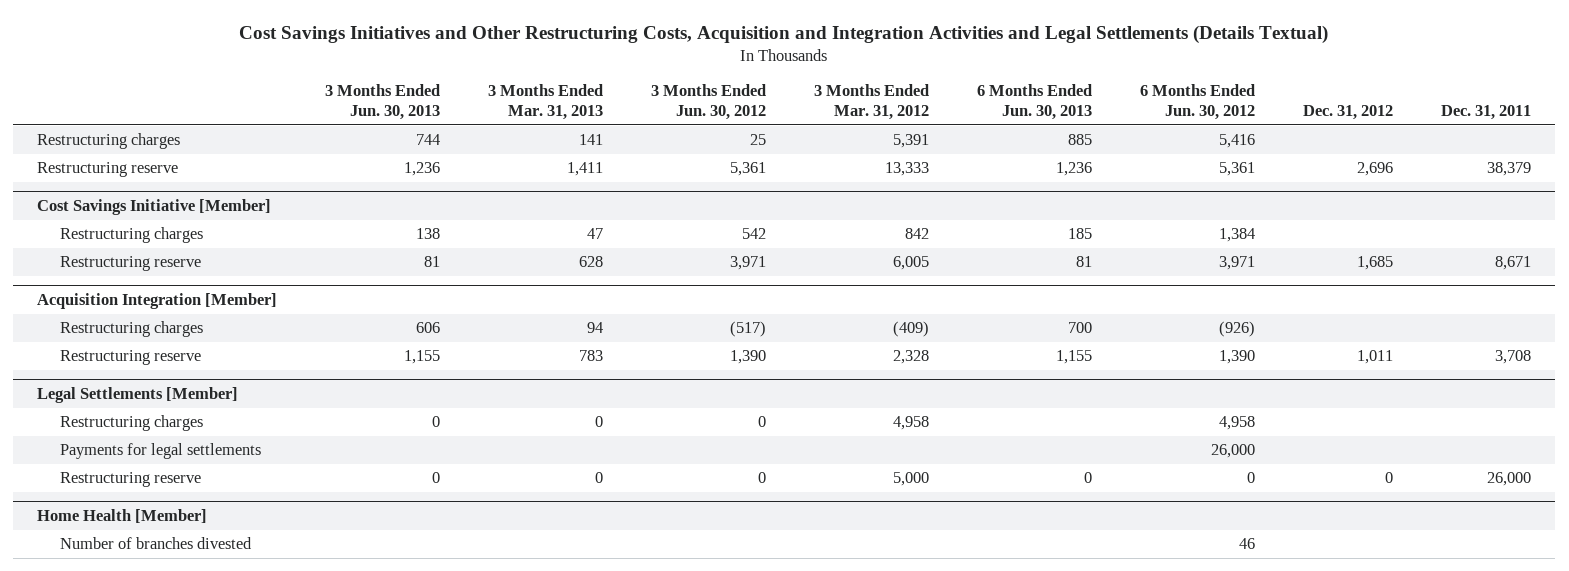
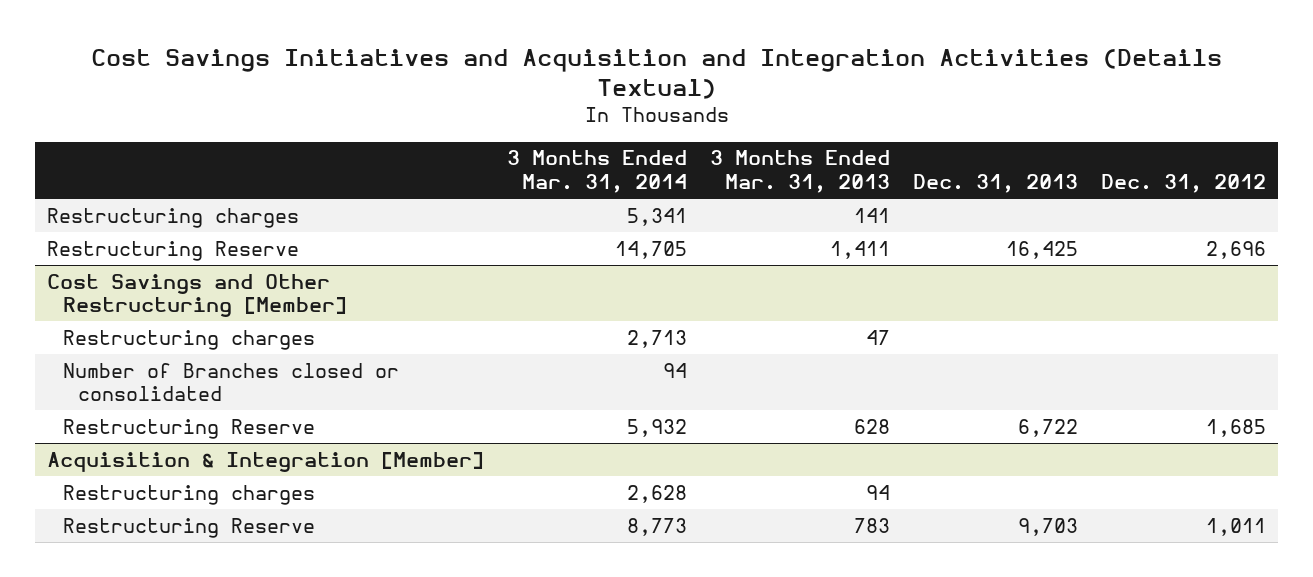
[239,24,1329,44] Cost Savings Initiatives and Other Restructuring Costs, Acquisition and Integration Activities and Legal Settlements (Details Textual) -> [90,48,1222,99] Cost Savings Initiatives and Acquisition and Integration Activities (Details Textual)
[325,84,441,121] 3 Months Ended Jun. 30, 2013 -> none
[651,84,767,121] 3 Months Ended Jun. 30, 2012 -> none
[814,84,930,121] 3 Months Ended Mar. 31, 2012 -> none
[977,84,1093,121] 6 Months Ended Jun. 30, 2013 -> none
[1140,84,1256,121] 6 Months Ended Jun. 30, 2012 -> none
[1441,105,1532,121] Dec. 31, 2011 -> none
none -> [507,150,688,193] 3 Months Ended Mar. 31, 2014
none -> [913,173,1079,193] Dec. 31, 2013
[37,199,272,216] Cost Savings Initiative [Member] -> none
[37,162,179,178] Restructuring reserve -> [46,240,299,261] Restructuring Reserve
none -> [46,273,347,318] Cost Savings and Other Restructuring [Member]
none -> [62,362,399,402] Number of Branches closed or consolidated
[59,256,201,272] Restructuring reserve -> [62,418,315,439] Restructuring Reserve
[37,293,278,310] Acquisition Integration [Member] -> [46,451,484,472] Acquisition & Integration [Member]
[37,387,239,404] Legal Settlements [Member] -> none
[59,415,203,432] Restructuring charges -> none
[59,443,261,460] Payments for legal settlements -> none
[59,472,201,488] Restructuring reserve -> none
[37,509,208,524] Home Health [Member] -> none
[59,537,252,550] Number of branches divested -> none
[59,350,201,366] Restructuring reserve -> [62,517,315,538] Restructuring Reserve

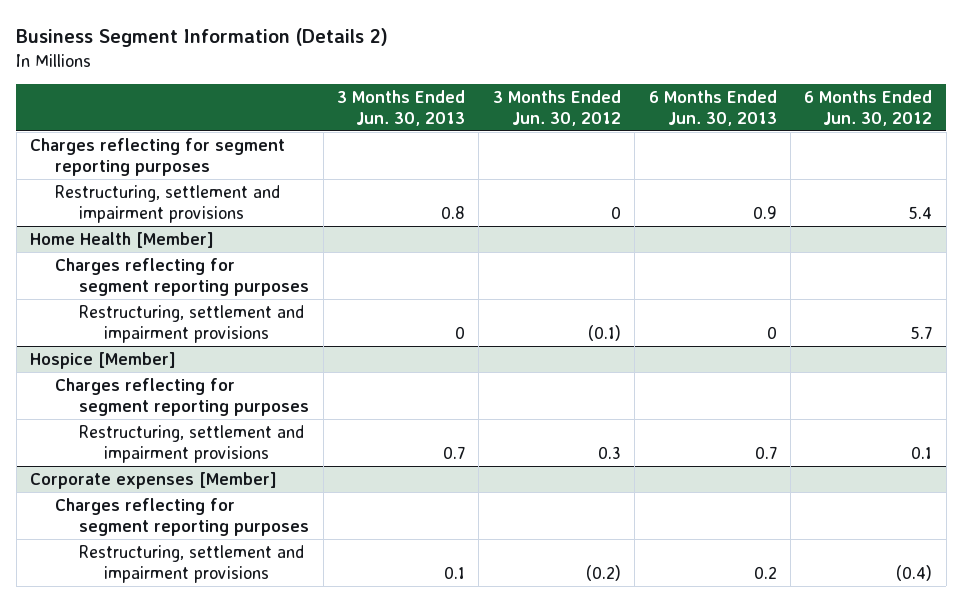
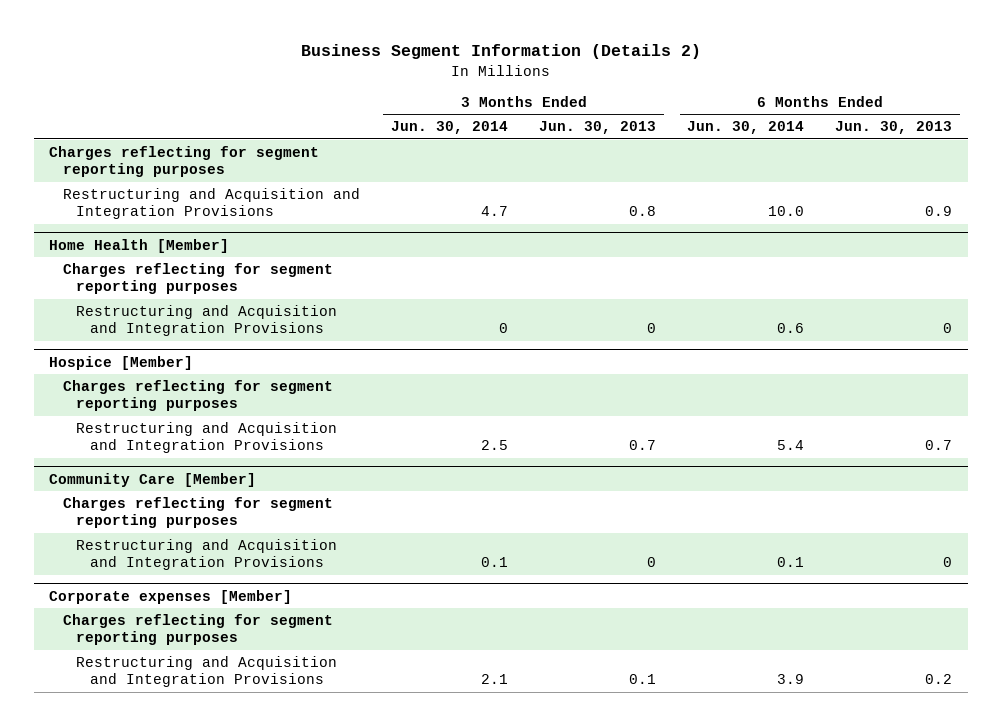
[492,89,621,126] 3 Months Ended Jun. 30, 2012 -> none
[804,89,933,126] 6 Months Ended Jun. 30, 2012 -> none
none -> [391,121,509,135] Jun. 30, 2014
none -> [687,121,805,135] Jun. 30, 2014
[54,184,280,223] Restructuring, settlement and impairment provisions -> [62,187,360,220] Restructuring and Acquisition and Integration Provisions
[79,304,305,343] Restructuring, settlement and impairment provisions -> [76,304,338,337] Restructuring and Acquisition and Integration Provisions
[79,424,305,463] Restructuring, settlement and impairment provisions -> [76,421,338,454] Restructuring and Acquisition and Integration Provisions
none -> [49,472,257,487] Community Care [Member]
none -> [62,496,333,529] Charges reflecting for segment reporting purposes
none -> [76,538,338,571] Restructuring and Acquisition and Integration Provisions
[79,544,305,583] Restructuring, settlement and impairment provisions -> [76,655,338,688] Restructuring and Acquisition and Integration Provisions

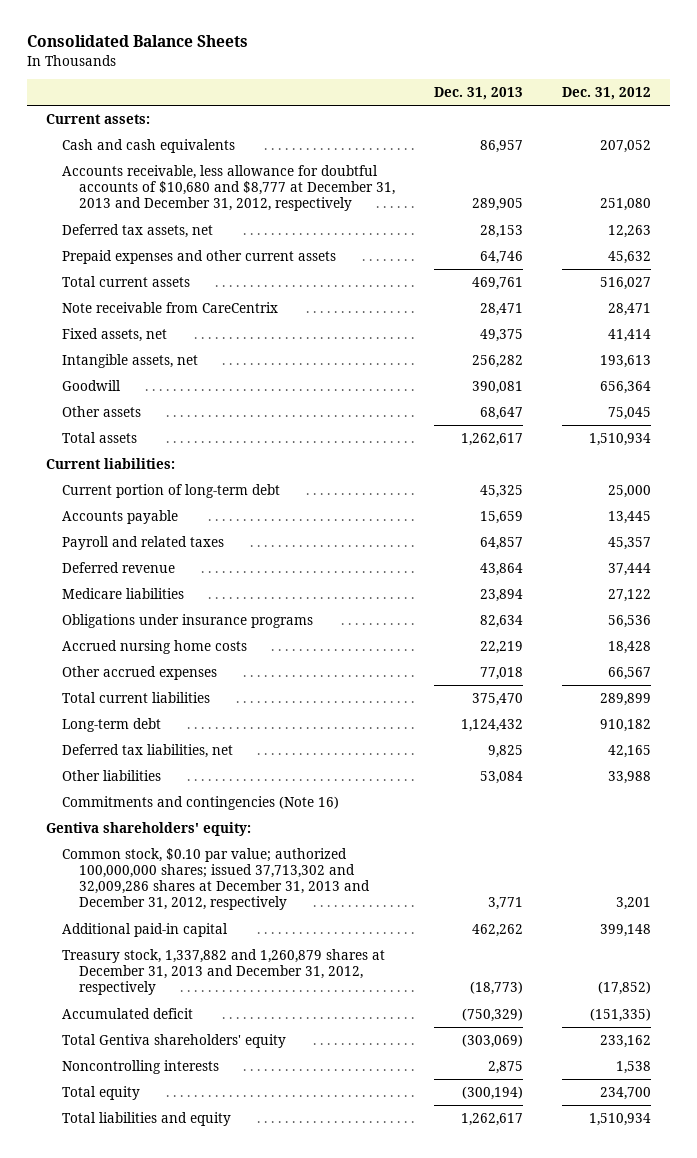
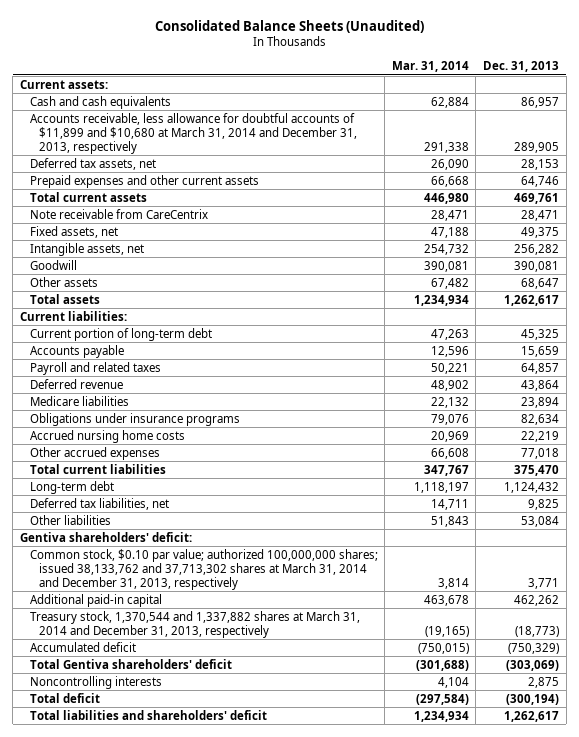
[26,35,248,48] Consolidated Balance Sheets -> [154,19,424,33] Consolidated Balance Sheets (Unaudited)
[561,87,651,101] Dec. 31, 2012 -> none
none -> [391,61,469,73] Mar. 31, 2014
[62,165,395,212] Accounts receivable, less allowance for doubtful accounts of $10,680 and $8,777 at December 31, 2013 and December 31, 2012, respectively -> [29,112,358,154] Accounts receivable, less allowance for doubtful accounts of $11,899 and $10,680 at March 31, 2014 and December 31, 2013, respectively
[62,796,340,811] Commitments and contingencies (Note 16) -> none
[46,822,252,837] Gentiva shareholders' equity: -> [20,531,193,542] Gentiva shareholders' deficit:
[62,848,370,911] Common stock, $0.10 par value; authorized 100,000,000 shares; issued 37,713,302 and 32,009,286 shares at December 31, 2013 and December 31, 2012, respectively -> [29,548,378,590] Common stock, $0.10 par value; authorized 100,000,000 shares; issued 38,133,762 and 37,713,302 shares at March 31, 2014 and December 31, 2013, respectively
[62,949,386,996] Treasury stock, 1,337,882 and 1,260,879 shares at December 31, 2013 and December 31, 2012, respectively -> [29,610,360,638] Treasury stock, 1,370,544 and 1,337,882 shares at March 31, 2014 and December 31, 2013, respectively
[62,1034,287,1049] Total Gentiva shareholders' equity -> [29,658,232,669] Total Gentiva shareholders' deficit
[62,1086,141,1101] Total equity -> [29,692,100,703] Total deficit
[62,1112,232,1127] Total liabilities and equity -> [29,709,267,720] Total liabilities and shareholders' deficit

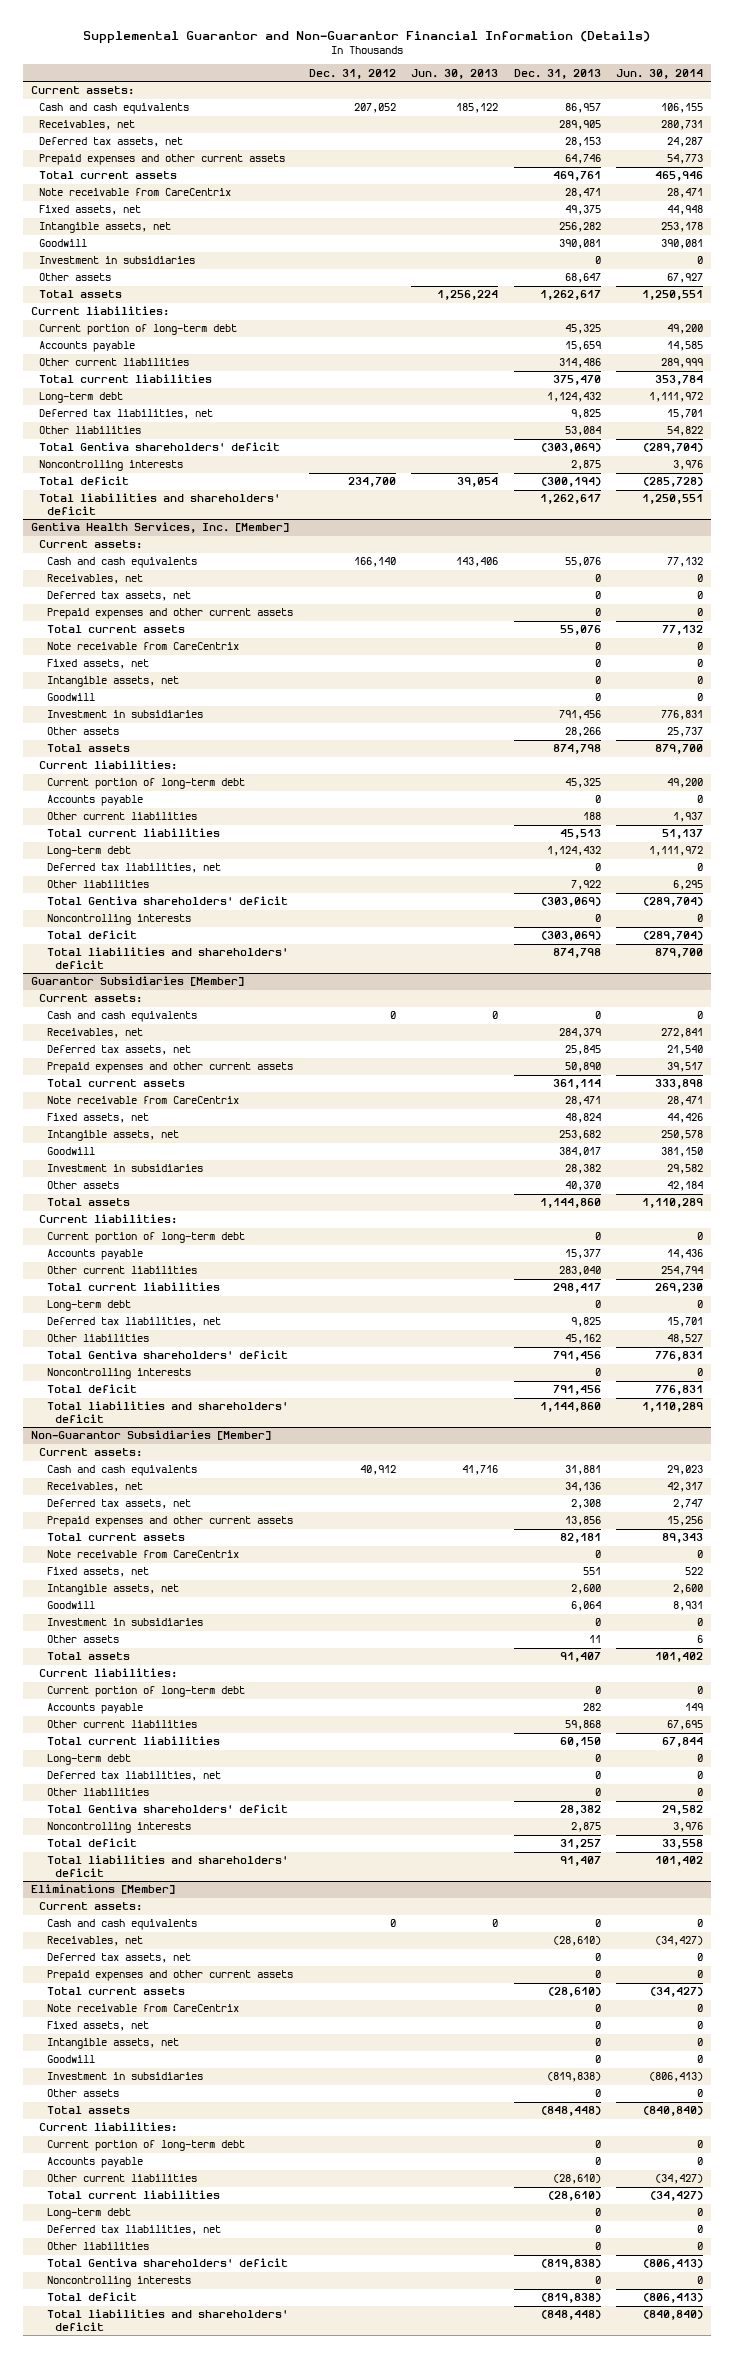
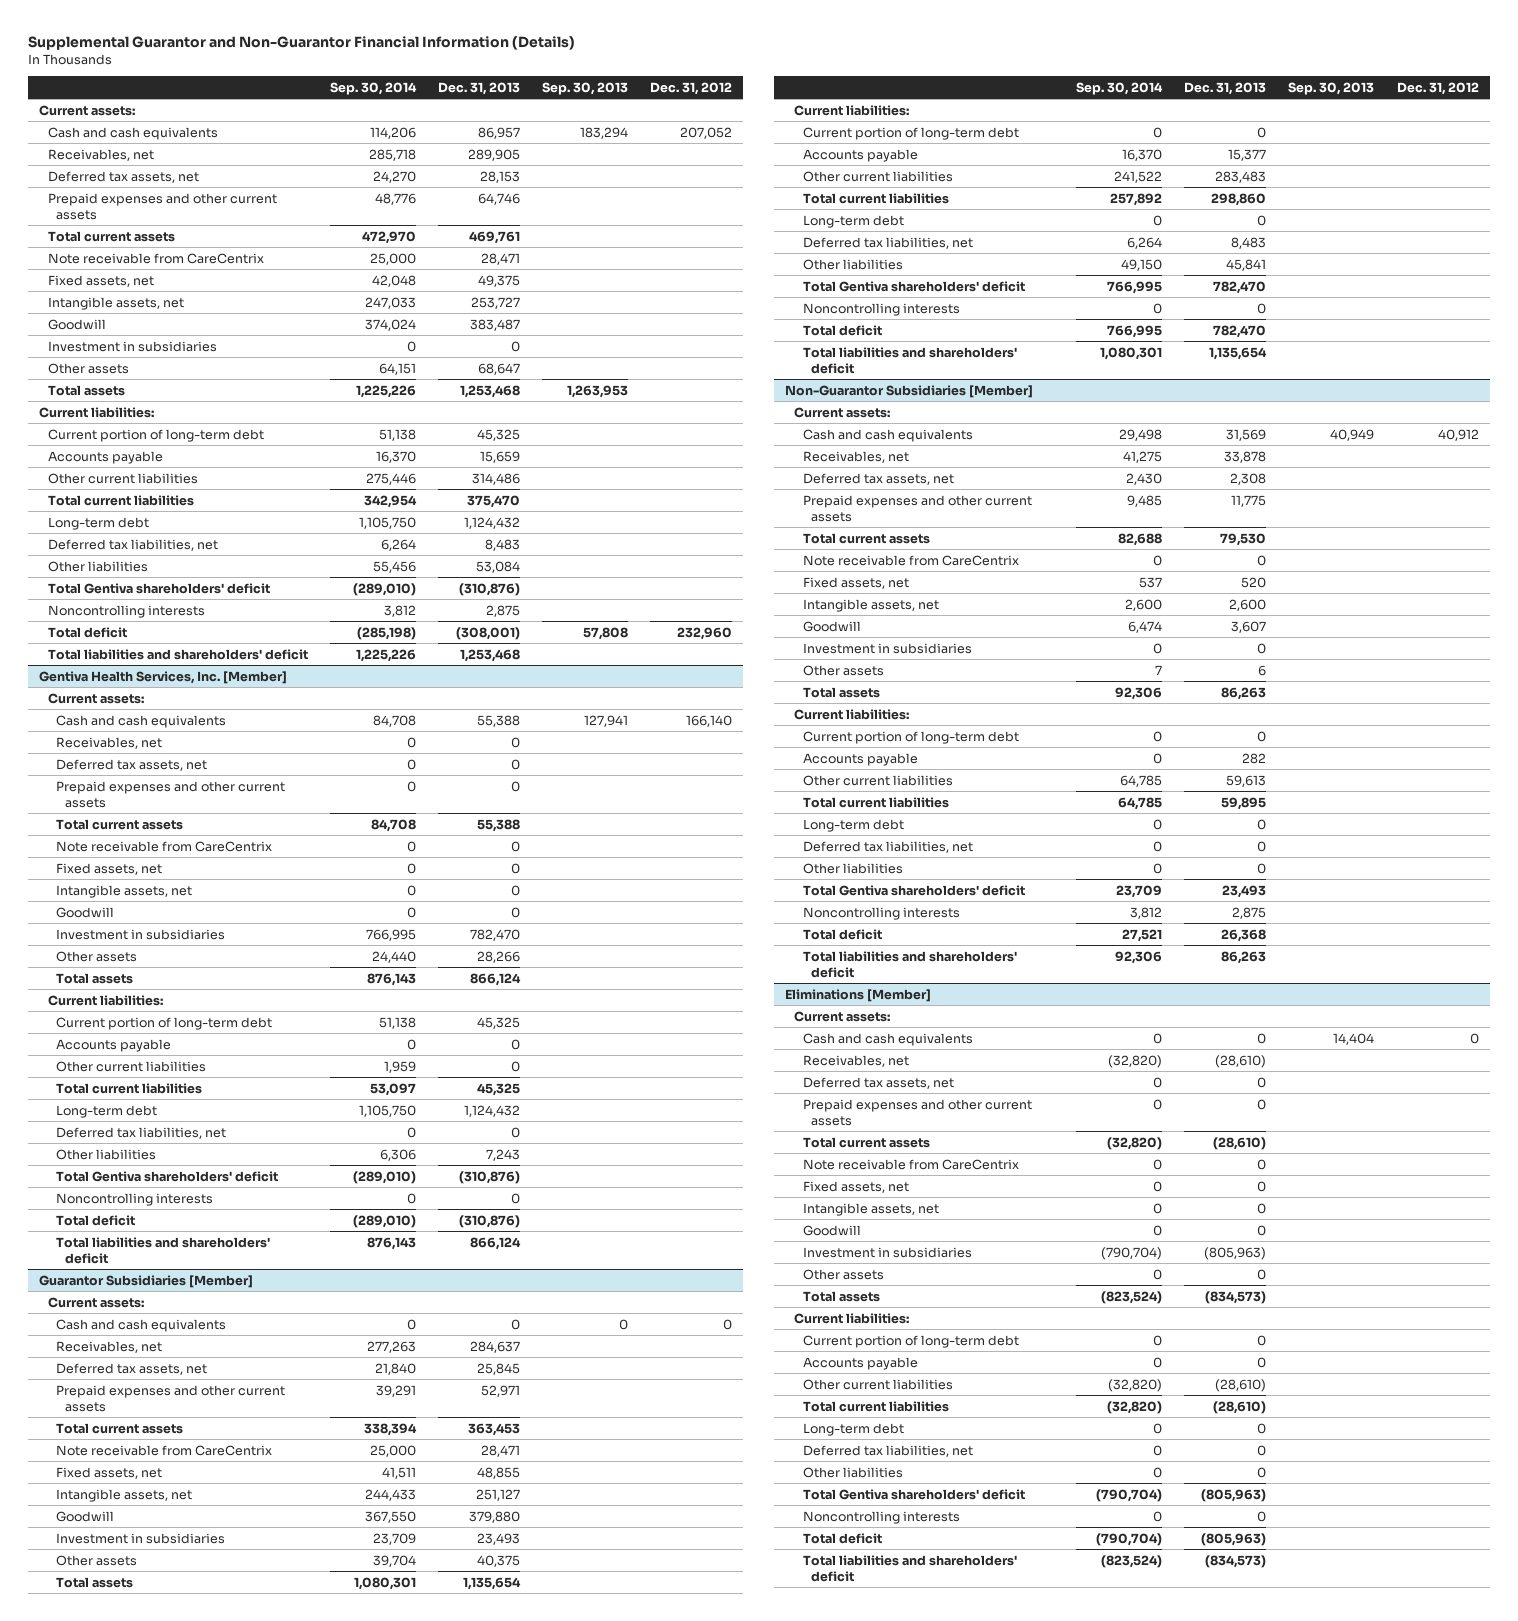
[411,68,499,79] Jun. 30, 2013 -> none
[616,68,704,79] Jun. 30, 2014 -> none
none -> [329,81,417,95] Sep. 30, 2014
none -> [542,81,629,95] Sep. 30, 2013
[558,222,601,233] 256,282 -> [471,296,521,309] 253,727
[558,239,601,250] 390,081 -> [470,318,521,331] 383,487
[539,290,601,301] 1,262,617 -> [460,384,521,398] 1,253,468
[570,409,601,420] 9,825 -> [485,538,521,551] 8,483
[540,443,601,454] (303,069) -> [459,582,521,596] (310,876)
[347,477,396,488] 234,700 -> [677,626,733,640] 232,960
[540,477,601,488] (300,194) -> [456,626,521,640] (308,001)
[539,494,601,505] 1,262,617 -> [460,648,521,662] 1,253,468
[564,557,601,568] 55,076 -> [477,714,521,727] 55,388
[559,625,601,636] 55,076 -> [477,818,521,832] 55,388
[558,710,601,721] 791,456 -> [470,928,521,941] 782,470
[552,744,601,755] 874,798 -> [470,972,522,986] 866,124
[582,812,601,821] 188 -> [511,1060,521,1072] 0
[559,829,601,840] 45,513 -> [477,1082,521,1096] 45,325
[570,880,601,891] 7,922 -> [486,1148,521,1161] 7,243
[540,897,601,908] (303,069) -> [459,1170,521,1184] (310,876)
[540,931,601,942] (303,069) -> [459,1214,521,1228] (310,876)
[552,948,601,959] 874,798 -> [470,1236,522,1250] 866,124
[558,1028,601,1039] 284,379 -> [470,1340,521,1353] 284,637
[564,1062,601,1073] 50,890 -> [481,1384,521,1397] 52,971
[552,1079,601,1090] 361,114 -> [468,1422,521,1436] 363,453
[564,1113,601,1124] 48,824 -> [477,1466,521,1479] 48,855
[558,1130,601,1141] 253,682 -> [476,1488,521,1501] 251,127
[558,1147,601,1158] 384,017 -> [469,1510,521,1523] 379,880
[564,1164,601,1175] 28,382 -> [477,1532,521,1545] 23,493
[564,1181,601,1192] 40,370 -> [477,1554,521,1567] 40,375
[539,1198,601,1209] 1,144,860 -> [463,1576,522,1590] 1,135,654
[558,1266,601,1277] 283,040 -> [1215,170,1267,183] 283,483
[552,1283,601,1294] 298,417 -> [1211,192,1267,206] 298,860
[570,1317,601,1328] 9,825 -> [1231,236,1267,249] 8,483
[564,1334,601,1345] 45,162 -> [1226,258,1267,271] 45,841
[552,1351,601,1362] 791,456 -> [1213,280,1267,294] 782,470
[552,1385,601,1396] 791,456 -> [1213,324,1267,338] 782,470
[539,1402,601,1413] 1,144,860 -> [1209,346,1268,360] 1,135,654
[564,1465,601,1476] 31,881 -> [1226,428,1267,441] 31,569
[564,1482,601,1493] 34,136 -> [1224,450,1267,463] 33,878
[564,1516,601,1527] 13,856 -> [1231,494,1267,507] 11,775
[559,1533,601,1544] 82,181 -> [1220,532,1267,546] 79,530
[582,1567,601,1576] 551 -> [1241,576,1267,588] 520
[570,1601,601,1612] 6,064 -> [1231,620,1267,633] 3,607
[588,1635,601,1644] 11 -> [1258,664,1267,676] 6
[559,1652,601,1663] 91,407 -> [1221,686,1267,700] 86,263
[564,1720,601,1731] 59,868 -> [1226,774,1267,787] 59,613
[559,1737,601,1748] 60,150 -> [1221,796,1267,810] 59,895
[559,1805,601,1816] 28,382 -> [1222,884,1267,898] 23,493
[559,1839,601,1850] 31,257 -> [1221,928,1267,942] 26,368
[559,1856,601,1867] 91,407 -> [1221,950,1267,964] 86,263
[546,2072,601,2083] (819,838) -> [1204,1246,1267,1260] (805,963)
[540,2106,601,2117] (848,448) -> [1205,1290,1267,1304] (834,573)
[540,2259,601,2270] (819,838) -> [1201,1488,1267,1502] (805,963)
[540,2293,601,2304] (819,838) -> [1201,1532,1267,1546] (805,963)
[540,2310,601,2321] (848,448) -> [1205,1554,1267,1568] (834,573)

